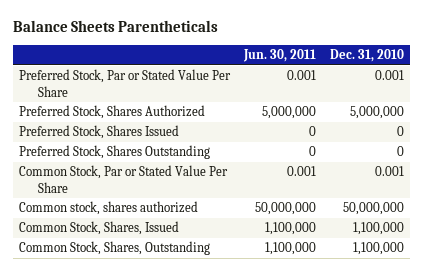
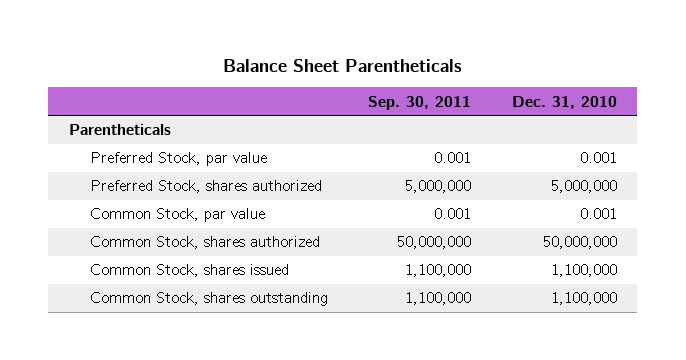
[12,20,218,33] Balance Sheets Parentheticals -> [222,58,462,72] Balance Sheet Parentheticals
[242,49,316,63] Jun. 30, 2011 -> none
none -> [368,95,472,110] Sep. 30, 2011
[19,125,180,140] Preferred Stock, Shares Issued -> none
[19,145,211,160] Preferred Stock, Shares Outstanding -> none
none -> [68,124,171,136] Parentheticals
[19,69,232,97] Preferred Stock, Par or Stated Value Per Share -> [89,152,267,167] Preferred Stock, par value
[19,105,206,120] Preferred Stock, Shares Authorized -> [89,180,322,194] Preferred Stock, shares authorized
[19,165,229,193] Common Stock, Par or Stated Value Per Share -> [89,208,265,223] Common Stock, par value
[19,201,199,216] Common stock, shares authorized -> [89,236,320,250] Common Stock, shares authorized
[19,221,180,236] Common Stock, Shares, Issued -> [89,264,289,278] Common Stock, shares issued
[19,241,211,256] Common Stock, Shares, Outstanding -> [89,292,328,307] Common Stock, shares outstanding

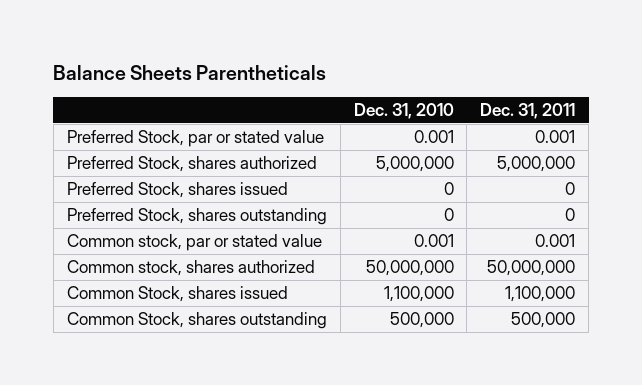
[222,58,462,72] Balance Sheet Parentheticals -> [53,64,327,80] Balance Sheets Parentheticals
[368,95,472,110] Sep. 30, 2011 -> none
none -> [480,103,576,120] Dec. 31, 2011
[68,124,171,136] Parentheticals -> none
[89,152,267,167] Preferred Stock, par value -> [66,130,324,148] Preferred Stock, par or stated value
none -> [66,182,288,199] Preferred Stock, shares issued
none -> [66,208,327,226] Preferred Stock, shares outstanding
[89,208,265,223] Common Stock, par value -> [66,234,322,252] Common stock, par or stated value
[89,236,320,250] Common Stock, shares authorized -> [66,260,315,277] Common stock, shares authorized
[551,292,618,306] 1,100,000 -> [389,312,454,329] 500,000

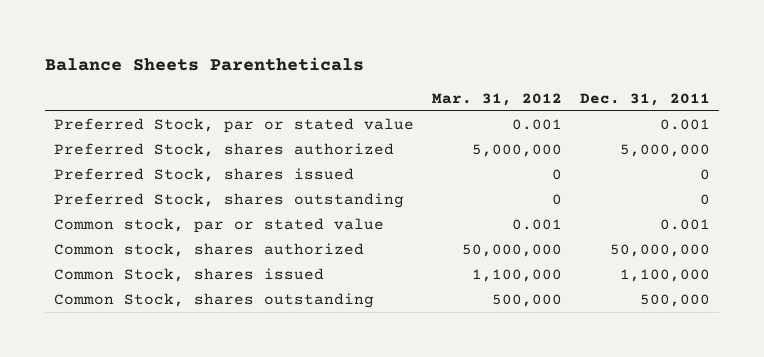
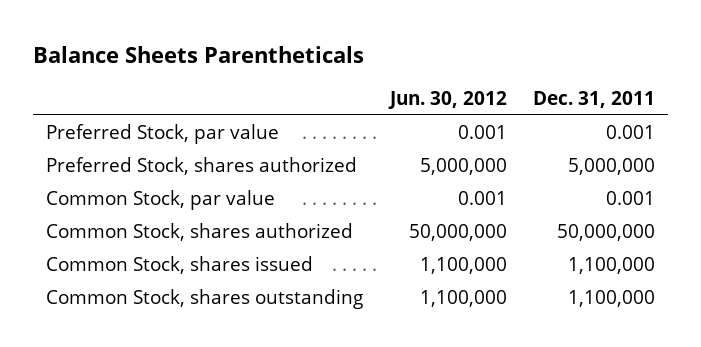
[431,92,562,106] Mar. 31, 2012 -> none
none -> [387,91,507,110] Jun. 30, 2012
[53,118,414,134] Preferred Stock, par or stated value -> [46,124,280,145] Preferred Stock, par value
[53,168,354,183] Preferred Stock, shares issued -> none
[53,193,404,209] Preferred Stock, shares outstanding -> none
[53,218,384,234] Common stock, par or stated value -> [46,190,276,211] Common Stock, par value
[53,243,364,258] Common stock, shares authorized -> [46,223,354,242] Common Stock, shares authorized
[639,294,710,308] 500,000 -> [568,290,656,308] 1,100,000

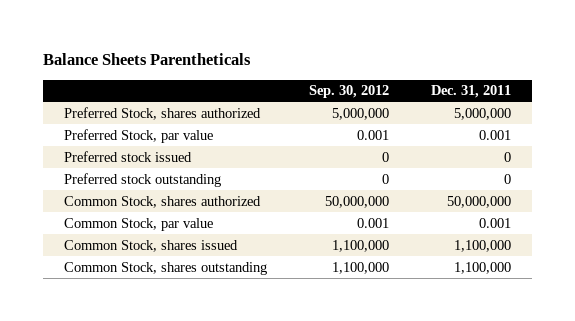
[387,91,507,110] Jun. 30, 2012 -> none
none -> [308,85,389,99] Sep. 30, 2012
[46,124,280,145] Preferred Stock, par value -> [63,128,213,143] Preferred Stock, par value
none -> [63,150,192,162] Preferred stock issued
none -> [63,172,221,187] Preferred stock outstanding
[46,190,276,211] Common Stock, par value -> [63,217,213,231] Common Stock, par value

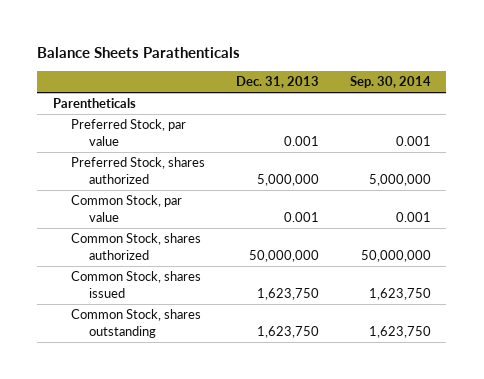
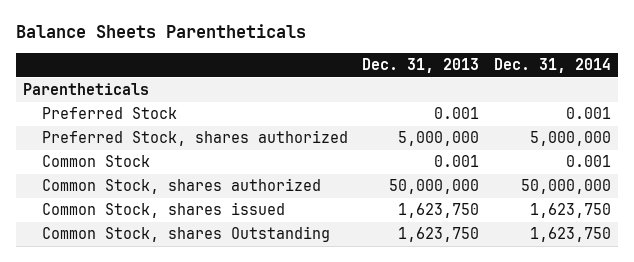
[37,46,241,58] Balance Sheets Parathenticals -> [16,24,307,39] Balance Sheets Parentheticals
[349,76,431,89] Sep. 30, 2014 -> none
none -> [493,58,611,74] Dec. 31, 2014
[70,119,186,147] Preferred Stock, par value -> [41,107,177,120] Preferred Stock
[70,195,182,223] Common Stock, par value -> [41,155,150,168] Common Stock
[70,309,201,339] Common Stock, shares outstanding -> [41,226,330,243] Common Stock, shares Outstanding

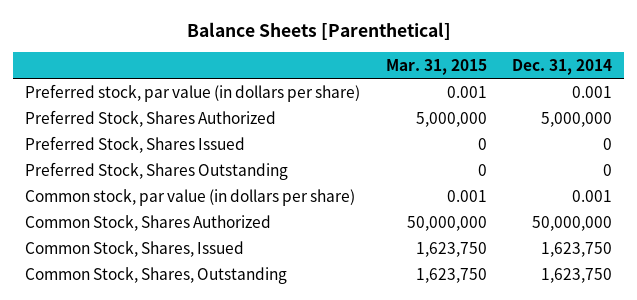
[16,24,307,39] Balance Sheets Parentheticals -> [186,21,451,40] Balance Sheets [Parenthetical]
[362,58,480,74] Dec. 31, 2013 -> none
none -> [385,58,487,75] Mar. 31, 2015
[23,83,150,96] Parentheticals -> none
[41,107,177,120] Preferred Stock -> [25,83,361,102] Preferred stock, par value (in dollars per share)
[41,130,348,147] Preferred Stock, shares authorized -> [25,109,277,127] Preferred Stock, Shares Authorized
none -> [25,135,246,153] Preferred Stock, Shares Issued
none -> [25,161,289,180] Preferred Stock, Shares Outstanding
[41,155,150,168] Common Stock -> [25,188,356,206] Common stock, par value (in dollars per share)
[41,178,321,195] Common Stock, shares authorized -> [25,214,272,231] Common Stock, Shares Authorized
[41,202,285,219] Common Stock, shares issued -> [25,240,245,257] Common Stock, Shares, Issued
[41,226,330,243] Common Stock, shares Outstanding -> [25,266,288,284] Common Stock, Shares, Outstanding

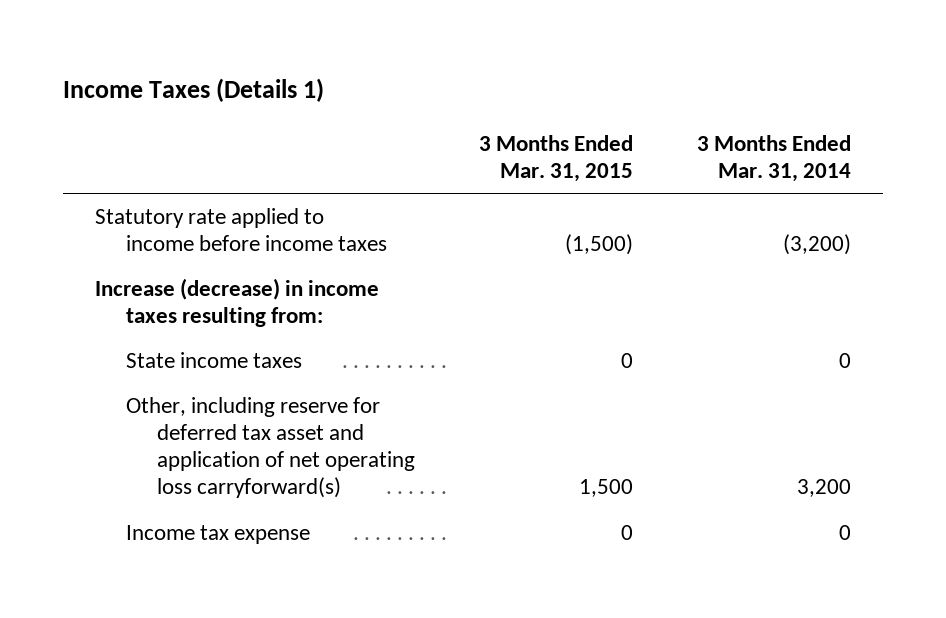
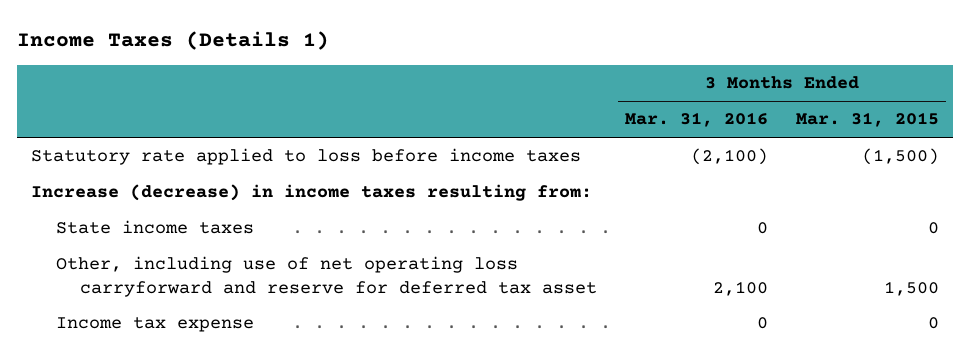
[697,135,852,183] 3 Months Ended Mar. 31, 2014 -> none
none -> [625,112,769,128] Mar. 31, 2016
[95,207,388,252] Statutory rate applied to income before income taxes -> [31,148,582,166] Statutory rate applied to loss before income taxes
[126,396,415,499] Other, including reserve for deferred tax asset and application of net operating loss carryforward(s) -> [55,256,598,297] Other, including use of net operating loss carryforward and reserve for deferred tax asset

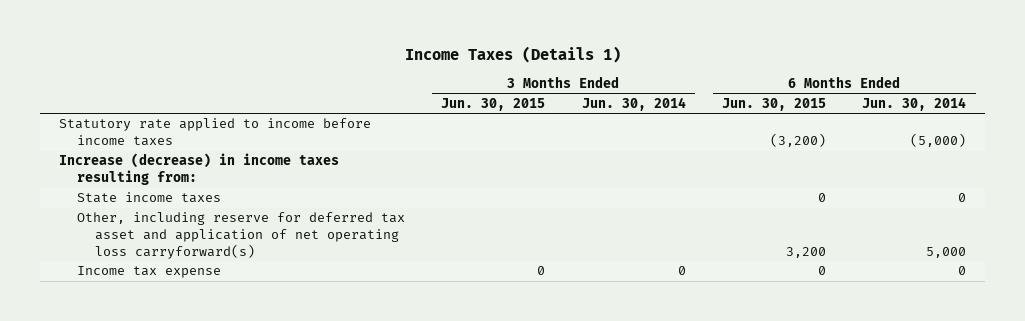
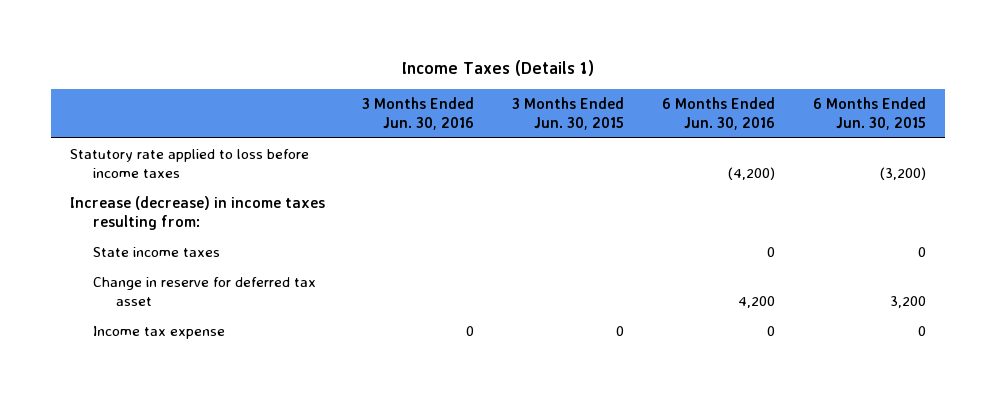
[581,96,686,111] Jun. 30, 2014 -> none
[862,96,967,111] Jun. 30, 2014 -> none
none -> [362,97,475,130] 3 Months Ended Jun. 30, 2016
none -> [662,97,776,130] 6 Months Ended Jun. 30, 2016
[58,118,371,147] Statutory rate applied to income before income taxes -> [69,149,309,178] Statutory rate applied to loss before income taxes
[76,212,405,259] Other, including reserve for deferred tax asset and application of net operating loss carryforward(s) -> [92,277,316,306] Change in reserve for deferred tax asset

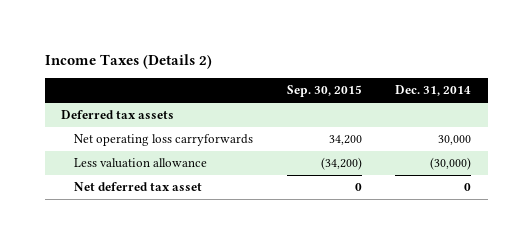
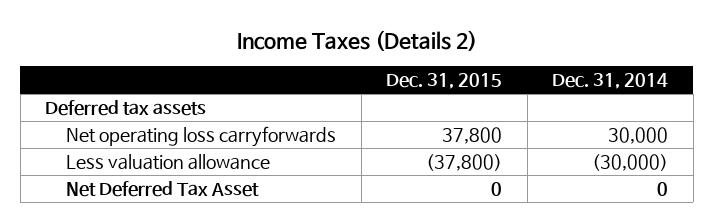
[286,85,362,98] Sep. 30, 2015 -> none
none -> [386,73,503,90] Dec. 31, 2015
[74,182,203,192] Net deferred tax asset -> [66,181,260,198] Net Deferred Tax Asset

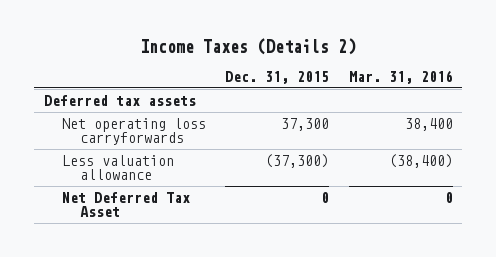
[552,73,669,90] Dec. 31, 2014 -> none
none -> [348,70,453,85] Mar. 31, 2016
[442,127,503,145] 37,800 -> [281,117,330,131] 37,300
[426,154,503,172] (37,800) -> [265,153,330,168] (37,300)

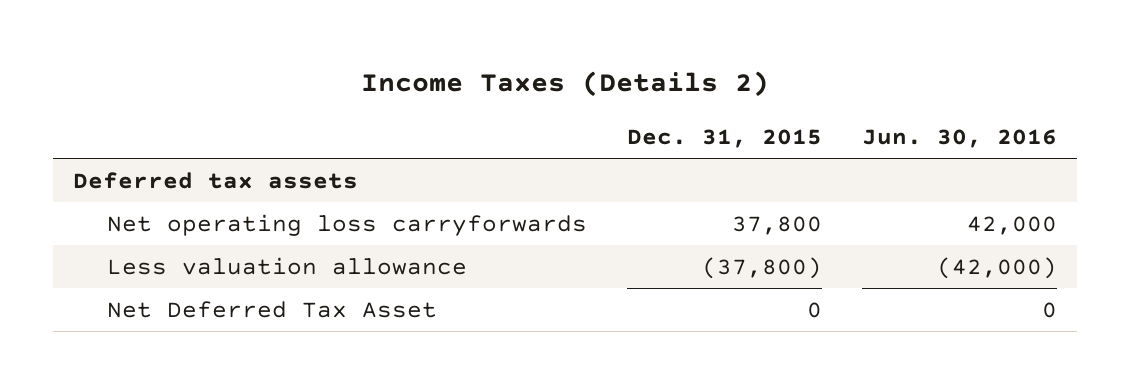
[348,70,453,85] Mar. 31, 2016 -> none
none -> [862,129,1058,149] Jun. 30, 2016
[281,117,330,131] 37,300 -> [731,215,822,235] 37,800
[265,153,330,168] (37,300) -> [701,256,822,279] (37,800)

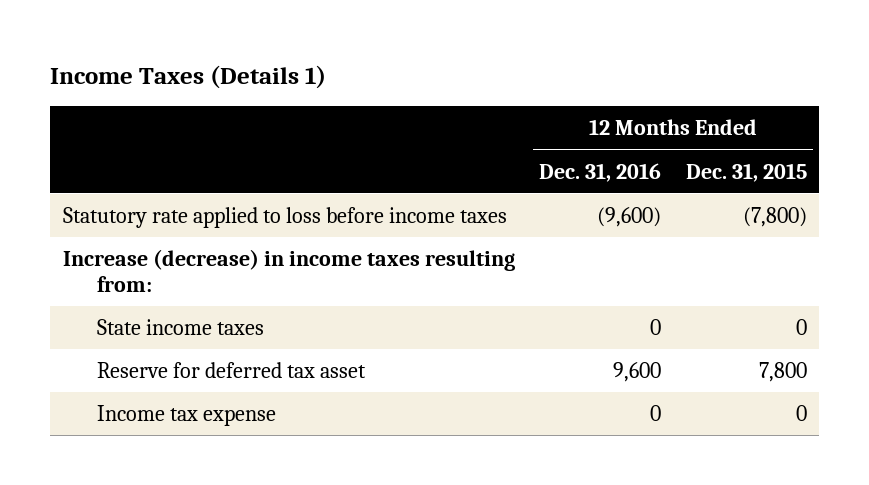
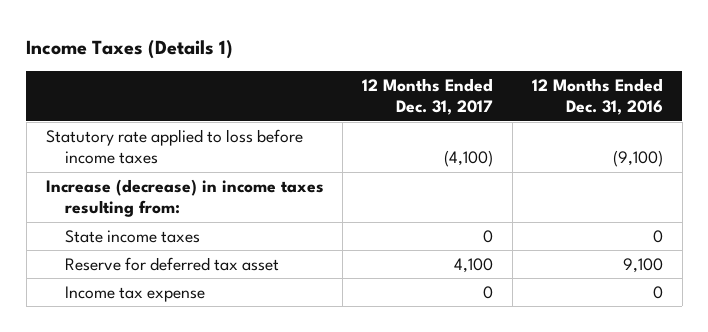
[685,162,807,182] Dec. 31, 2015 -> none
none -> [362,78,494,116] 12 Months Ended Dec. 31, 2017
[597,207,662,228] (9,600) -> [612,150,663,168] (9,100)
[613,362,662,383] 9,600 -> [622,257,663,273] 9,100

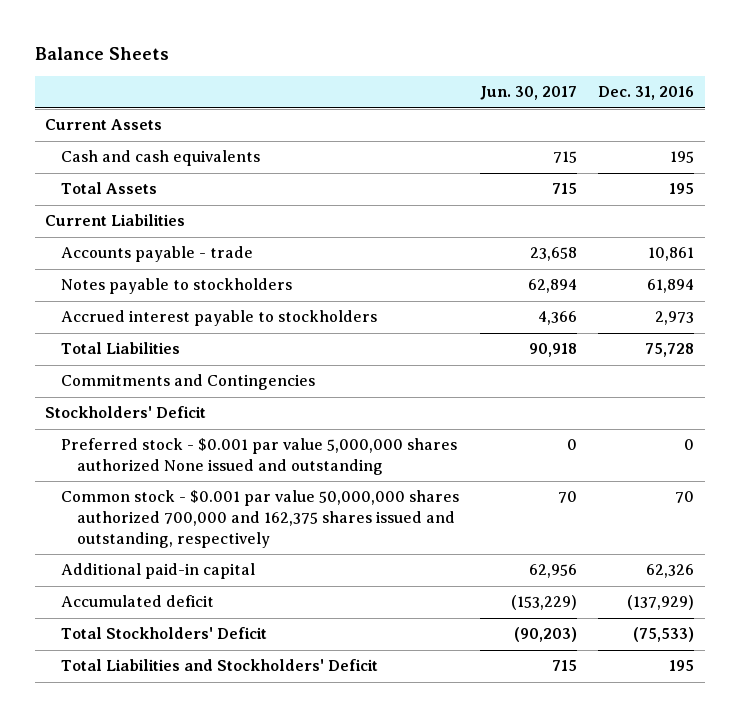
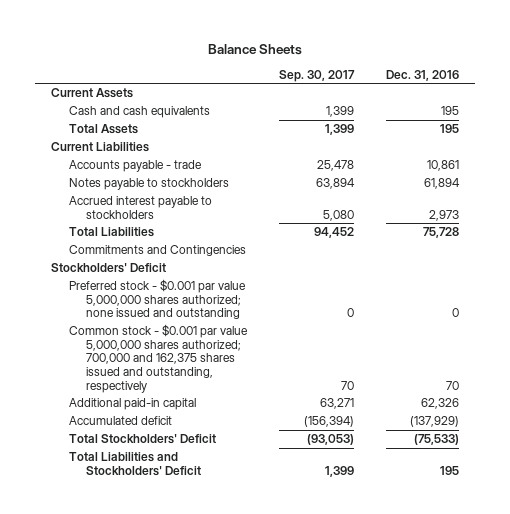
[480,86,578,101] Jun. 30, 2017 -> none
none -> [278,69,355,82] Sep. 30, 2017
[61,438,458,476] Preferred stock - $0.001 par value 5,000,000 shares authorized None issued and outstanding -> [68,279,246,320] Preferred stock - $0.001 par value 5,000,000 shares authorized; none issued and outstanding
[61,490,460,548] Common stock - $0.001 par value 50,000,000 shares authorized 700,000 and 162,375 shares issued and outstanding, respectively -> [68,324,248,393] Common stock - $0.001 par value 5,000,000 shares authorized; 700,000 and 162,375 shares issued and outstanding, respectively

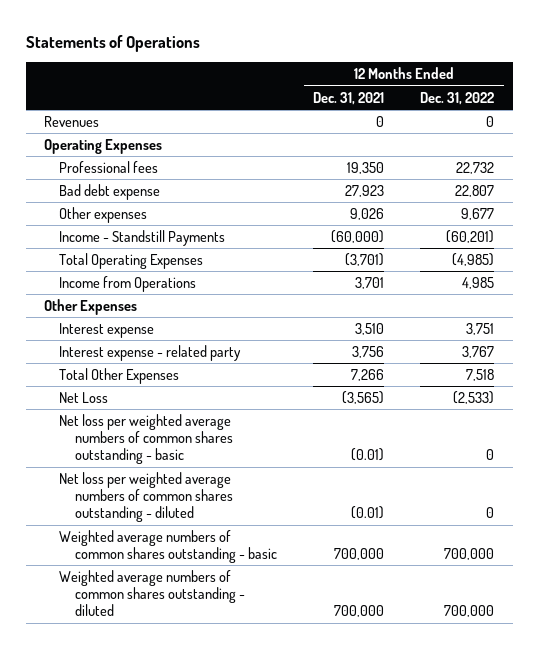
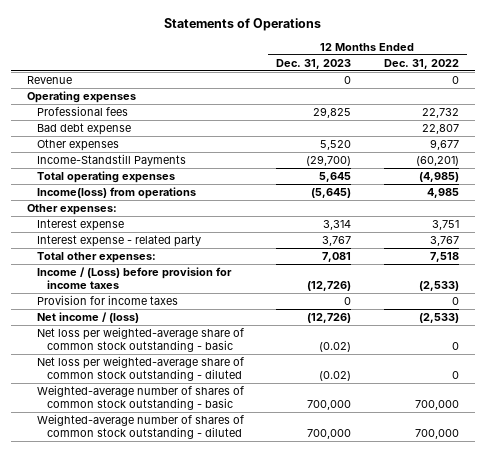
[313,91,385,105] Dec. 31, 2021 -> none
none -> [276,58,352,69] Dec. 31, 2023
[43,115,99,127] Revenues -> [27,76,73,85] Revenue
[43,138,162,154] Operating Expenses -> [27,91,137,104] Operating expenses
[59,229,226,246] Income - Standstill Payments -> [36,154,186,167] Income-Standstill Payments
[59,252,204,269] Total Operating Expenses -> [36,171,175,184] Total operating expenses
[59,275,197,292] Income from Operations -> [36,187,196,200] Income(loss) from operations
[43,298,137,315] Other Expenses -> [27,204,118,216] Other expenses:
[59,367,180,384] Total Other Expenses -> [36,252,156,264] Total other expenses:
none -> [36,267,232,290] Income / (Loss) before provision for income taxes
none -> [36,295,178,306] Provision for income taxes
[59,391,109,403] Net Loss -> [36,312,139,324] Net income / (loss)
[59,413,234,465] Net loss per weighted average numbers of common shares outstanding - basic -> [36,327,244,353] Net loss per weighted-average share of common stock outstanding - basic
[59,471,234,523] Net loss per weighted average numbers of common shares outstanding - diluted -> [36,356,244,382] Net loss per weighted-average share of common stock outstanding - diluted
[59,529,278,564] Weighted average numbers of common shares outstanding - basic -> [36,385,244,411] Weighted-average number of shares of common stock outstanding - basic
[59,569,246,617] Weighted average numbers of common shares outstanding - diluted -> [36,414,244,440] Weighted-average number of shares of common stock outstanding - diluted

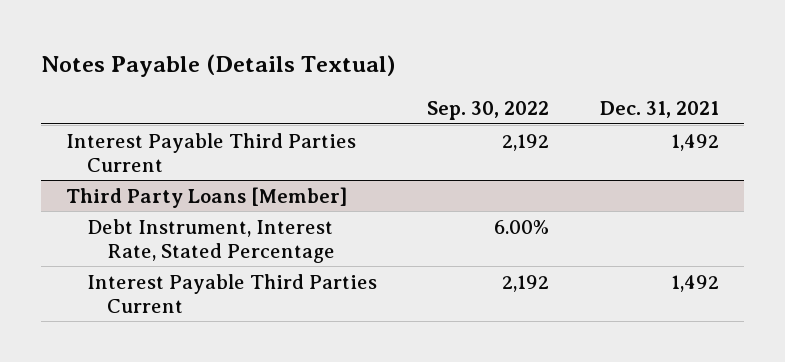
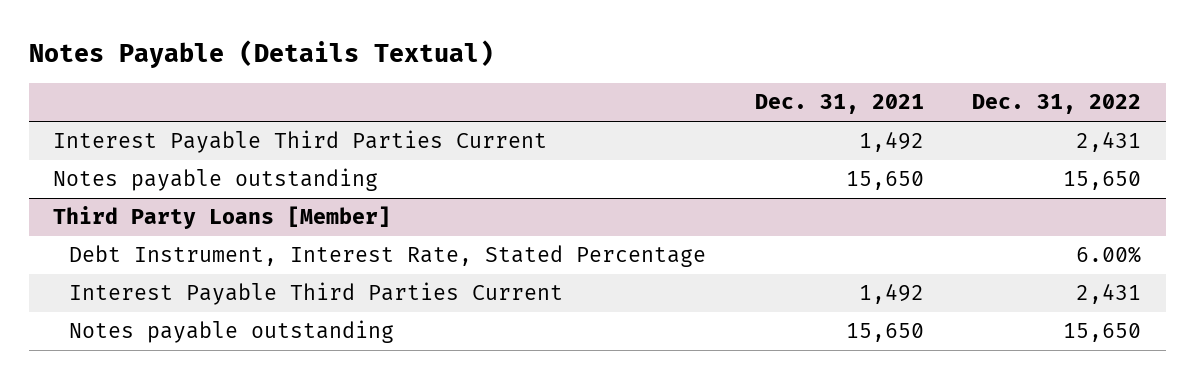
[427,101,550,121] Sep. 30, 2022 -> none
none -> [972,94,1142,115] Dec. 31, 2022
none -> [53,168,379,192] Notes payable outstanding
none -> [68,320,394,344] Notes payable outstanding

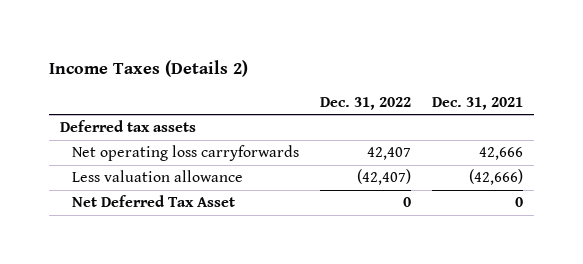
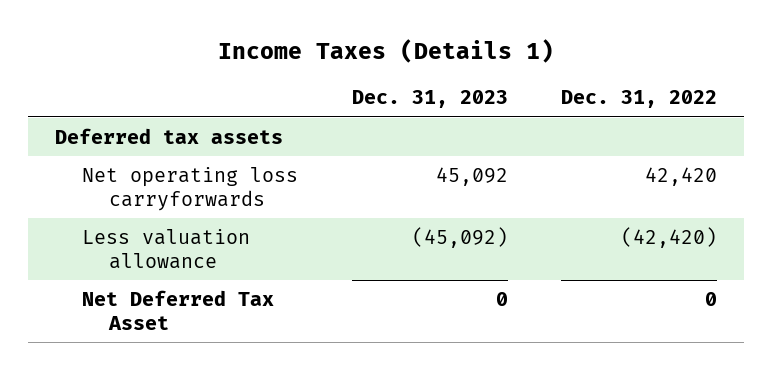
[49,59,249,77] Income Taxes (Details 2) -> [218,38,555,63] Income Taxes (Details 1)
[432,96,524,110] Dec. 31, 2021 -> none
none -> [351,90,508,109] Dec. 31, 2023
[367,147,412,161] 42,407 -> [645,166,718,186] 42,420
[357,169,412,186] (42,407) -> [621,226,718,248] (42,420)

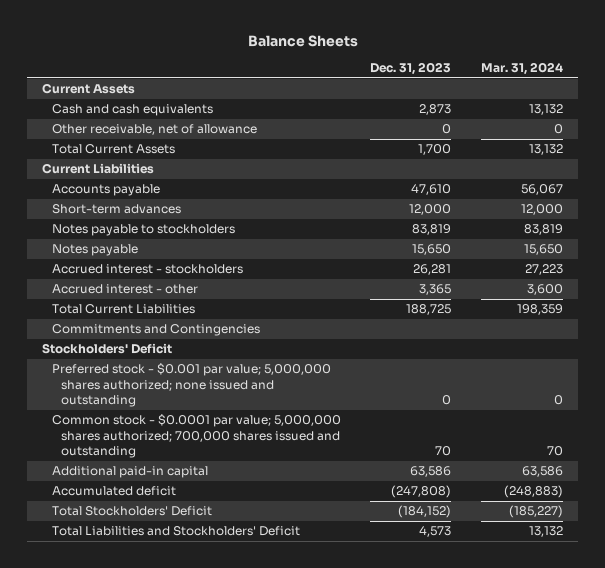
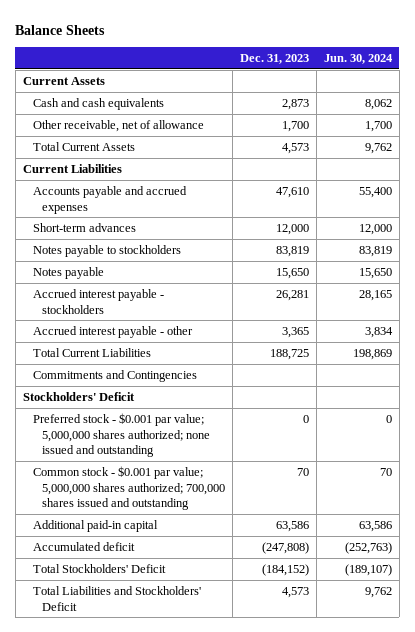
[481,62,564,76] Mar. 31, 2024 -> none
none -> [324,53,394,64] Jun. 30, 2024
[442,124,452,135] 0 -> [282,120,310,132] 1,700
[418,144,452,156] 1,700 -> [282,142,310,154] 4,573
[51,184,160,197] Accounts payable -> [32,185,187,214] Accounts payable and accrued expenses
[51,264,243,275] Accrued interest - stockholders -> [32,288,164,314] Accrued interest payable - stockholders
[51,284,198,295] Accrued interest - other -> [32,325,193,338] Accrued interest payable - other
[51,414,341,459] Common stock - $0.0001 par value; 5,000,000 shares authorized; 700,000 shares issued and outstanding -> [32,465,226,511] Common stock - $0.001 par value; 5,000,000 shares authorized; 700,000 shares issued and outstanding

